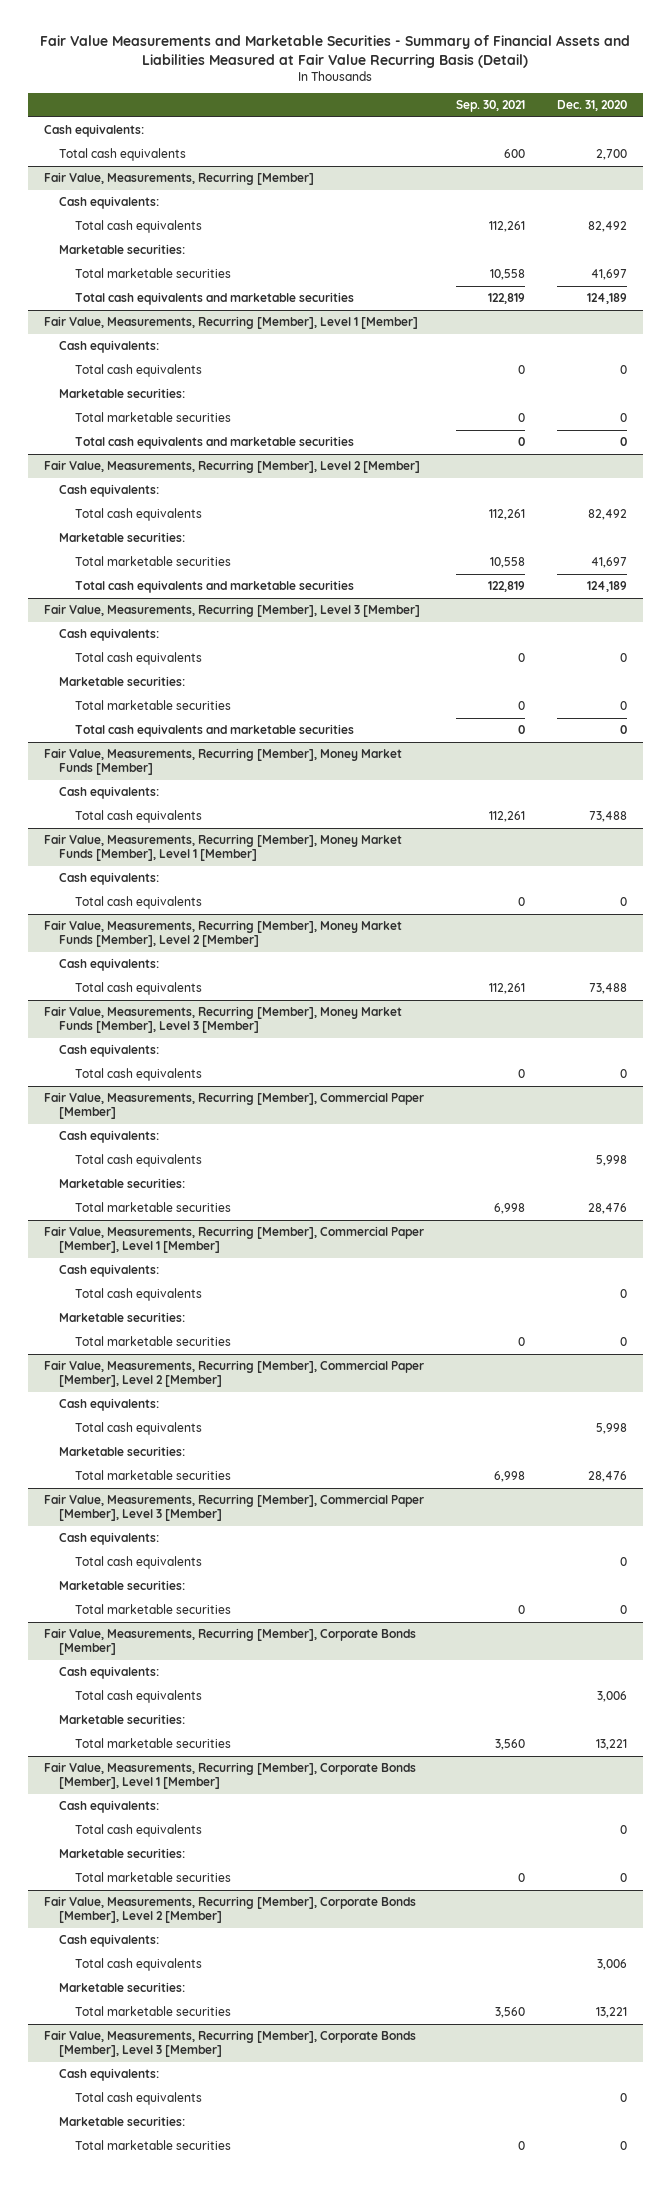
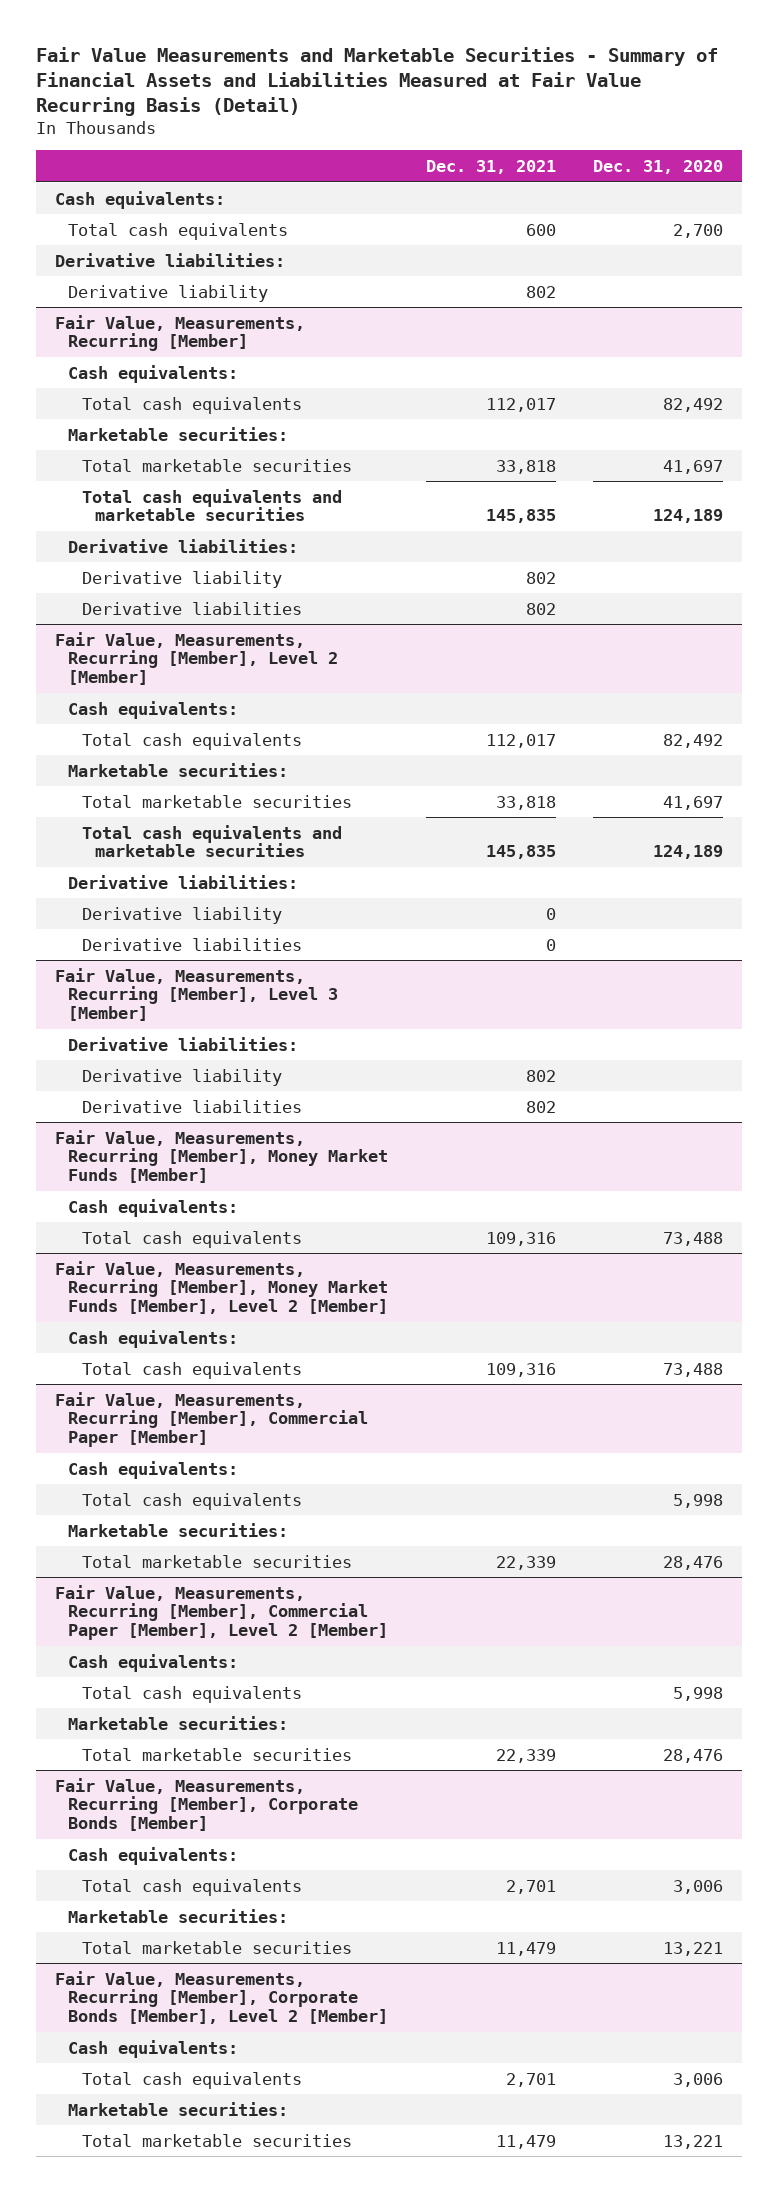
[455,100,525,113] Sep. 30, 2021 -> none
none -> [425,159,556,174] Dec. 31, 2021
none -> [55,252,286,267] Derivative liabilities:
none -> [68,284,269,302] Derivative liability
[43,316,418,330] Fair Value, Measurements, Recurring [Member], Level 1 [Member] -> none
[59,340,160,354] Cash equivalents: -> none
[75,364,203,378] Total cash equivalents -> none
[59,388,186,399] Marketable securities: -> none
[75,412,232,423] Total marketable securities -> none
[75,436,355,450] Total cash equivalents and marketable securities -> none
none -> [68,538,299,553] Derivative liabilities:
none -> [81,570,282,588] Derivative liability
none -> [81,601,302,615] Derivative liabilities
none -> [68,874,299,889] Derivative liabilities:
none -> [81,906,282,924] Derivative liability
none -> [81,937,302,951] Derivative liabilities
[59,628,160,642] Cash equivalents: -> none
[75,652,203,666] Total cash equivalents -> none
[59,676,186,687] Marketable securities: -> none
[75,700,232,711] Total marketable securities -> none
[75,724,355,738] Total cash equivalents and marketable securities -> none
none -> [68,1036,299,1051] Derivative liabilities:
none -> [81,1068,282,1086] Derivative liability
none -> [81,1099,302,1113] Derivative liabilities
[43,834,402,862] Fair Value, Measurements, Recurring [Member], Money Market Funds [Member], Level 1 [Member] -> none
[59,872,160,886] Cash equivalents: -> none
[75,896,203,910] Total cash equivalents -> none
[43,1006,402,1034] Fair Value, Measurements, Recurring [Member], Money Market Funds [Member], Level 3 [Member] -> none
[59,1044,160,1058] Cash equivalents: -> none
[75,1068,203,1082] Total cash equivalents -> none
[43,1226,424,1254] Fair Value, Measurements, Recurring [Member], Commercial Paper [Member], Level 1 [Member] -> none
[59,1264,160,1278] Cash equivalents: -> none
[75,1288,203,1302] Total cash equivalents -> none
[59,1312,186,1323] Marketable securities: -> none
[75,1336,232,1347] Total marketable securities -> none
[43,1494,424,1522] Fair Value, Measurements, Recurring [Member], Commercial Paper [Member], Level 3 [Member] -> none
[59,1532,160,1546] Cash equivalents: -> none
[75,1556,203,1570] Total cash equivalents -> none
[59,1580,186,1591] Marketable securities: -> none
[75,1604,232,1615] Total marketable securities -> none
[43,1762,416,1790] Fair Value, Measurements, Recurring [Member], Corporate Bonds [Member], Level 1 [Member] -> none
[59,1800,160,1814] Cash equivalents: -> none
[75,1824,203,1838] Total cash equivalents -> none
[59,1848,186,1859] Marketable securities: -> none
[75,1872,232,1883] Total marketable securities -> none
[43,2030,416,2058] Fair Value, Measurements, Recurring [Member], Corporate Bonds [Member], Level 3 [Member] -> none
[59,2068,160,2082] Cash equivalents: -> none
[75,2092,203,2106] Total cash equivalents -> none
[59,2116,186,2127] Marketable securities: -> none
[75,2140,232,2151] Total marketable securities -> none

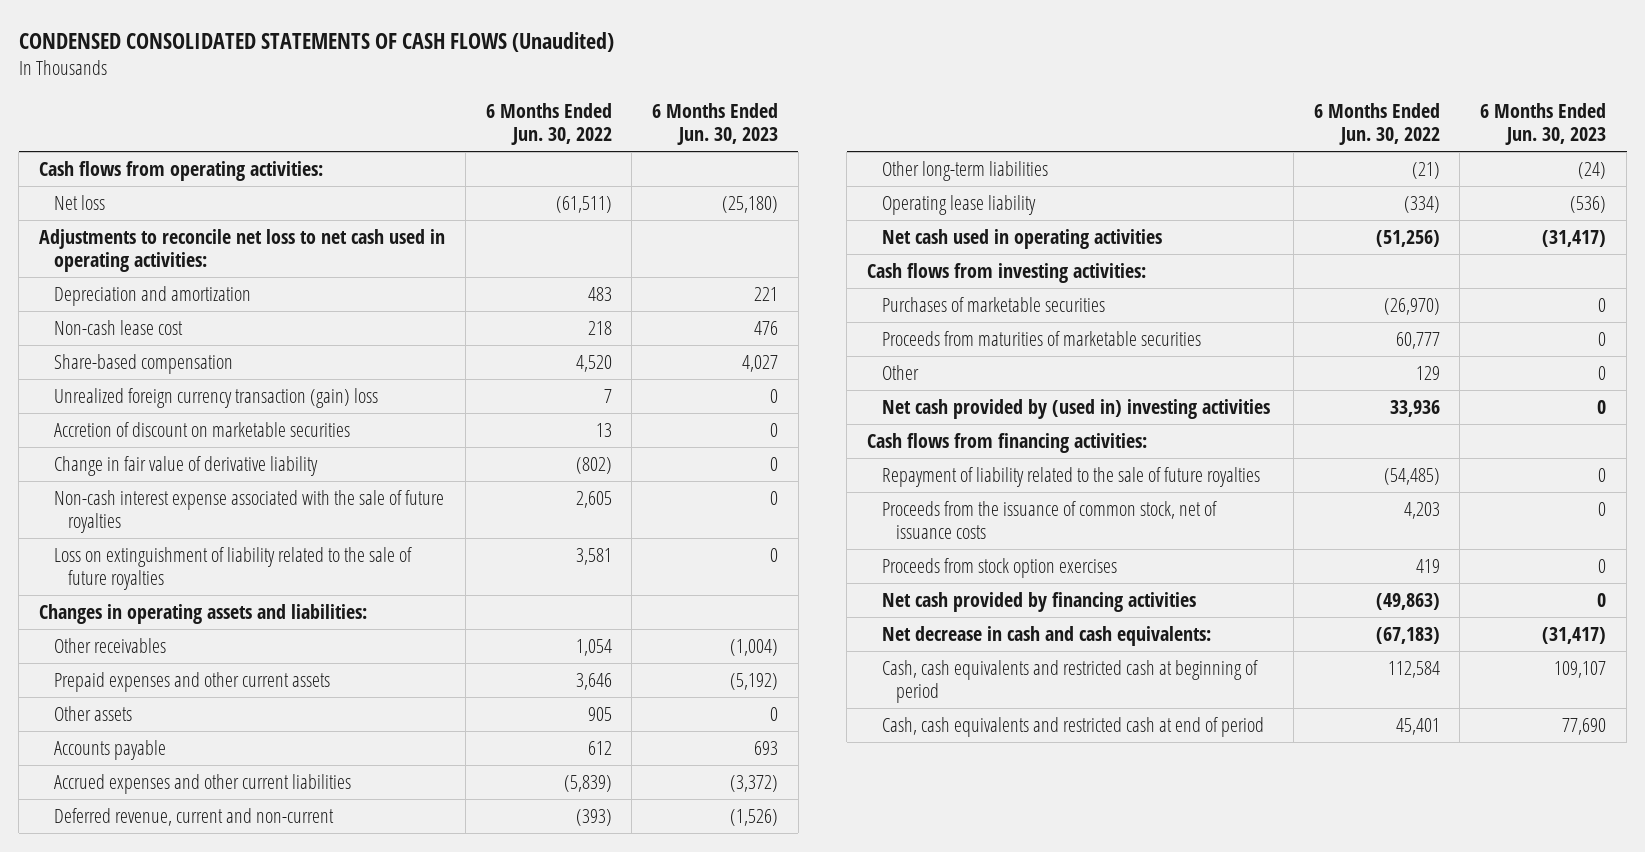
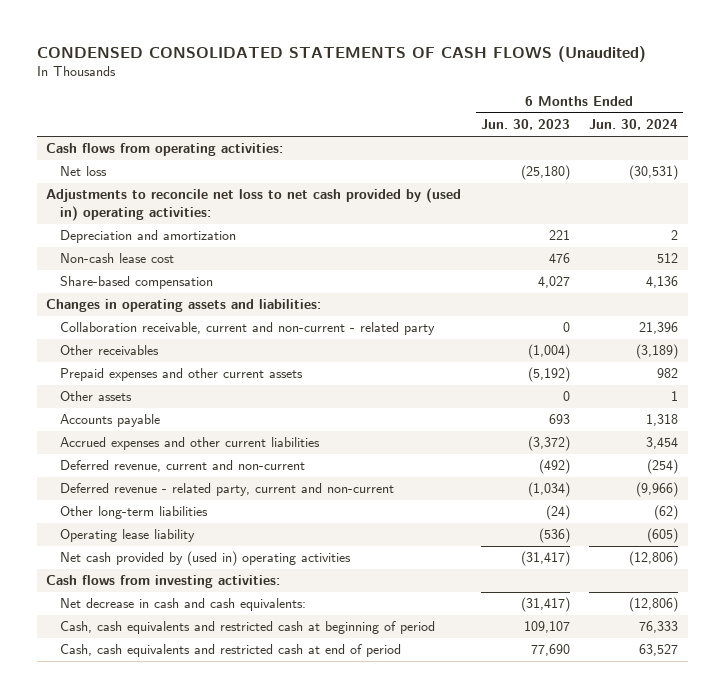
[485,102,612,146] 6 Months Ended Jun. 30, 2022 -> none
none -> [589,119,679,131] Jun. 30, 2024
[39,228,446,273] Adjustments to reconcile net loss to net cash used in operating activities: -> [46,188,462,221] Adjustments to reconcile net loss to net cash provided by (used in) operating activities:
[53,387,378,408] Unrealized foreign currency transaction (gain) loss -> none
[53,421,350,437] Accretion of discount on marketable securities -> none
[53,455,318,476] Change in fair value of derivative liability -> none
[53,489,444,534] Non-cash interest expense associated with the sale of future royalties -> none
[53,546,412,591] Loss on extinguishment of liability related to the sale of future royalties -> none
none -> [59,322,435,336] Collaboration receivable, current and non-current - related party
[730,808,779,826] (1,526) -> [538,459,570,475] (492)
none -> [59,483,394,497] Deferred revenue - related party, current and non-current
[881,228,1162,249] Net cash used in operating activities -> [59,551,351,567] Net cash provided by (used in) operating activities
[881,296,1105,312] Purchases of marketable securities -> none
[881,330,1201,346] Proceeds from maturities of marketable securities -> none
[881,364,919,380] Other -> none
[881,398,1270,419] Net cash provided by (used in) investing activities -> none
[867,432,1148,453] Cash flows from financing activities: -> none
[881,466,1260,487] Repayment of liability related to the sale of future royalties -> none
[881,500,1217,540] Proceeds from the issuance of common stock, net of issuance costs -> none
[881,557,1117,578] Proceeds from stock option exercises -> none
[881,591,1196,612] Net cash provided by financing activities -> none

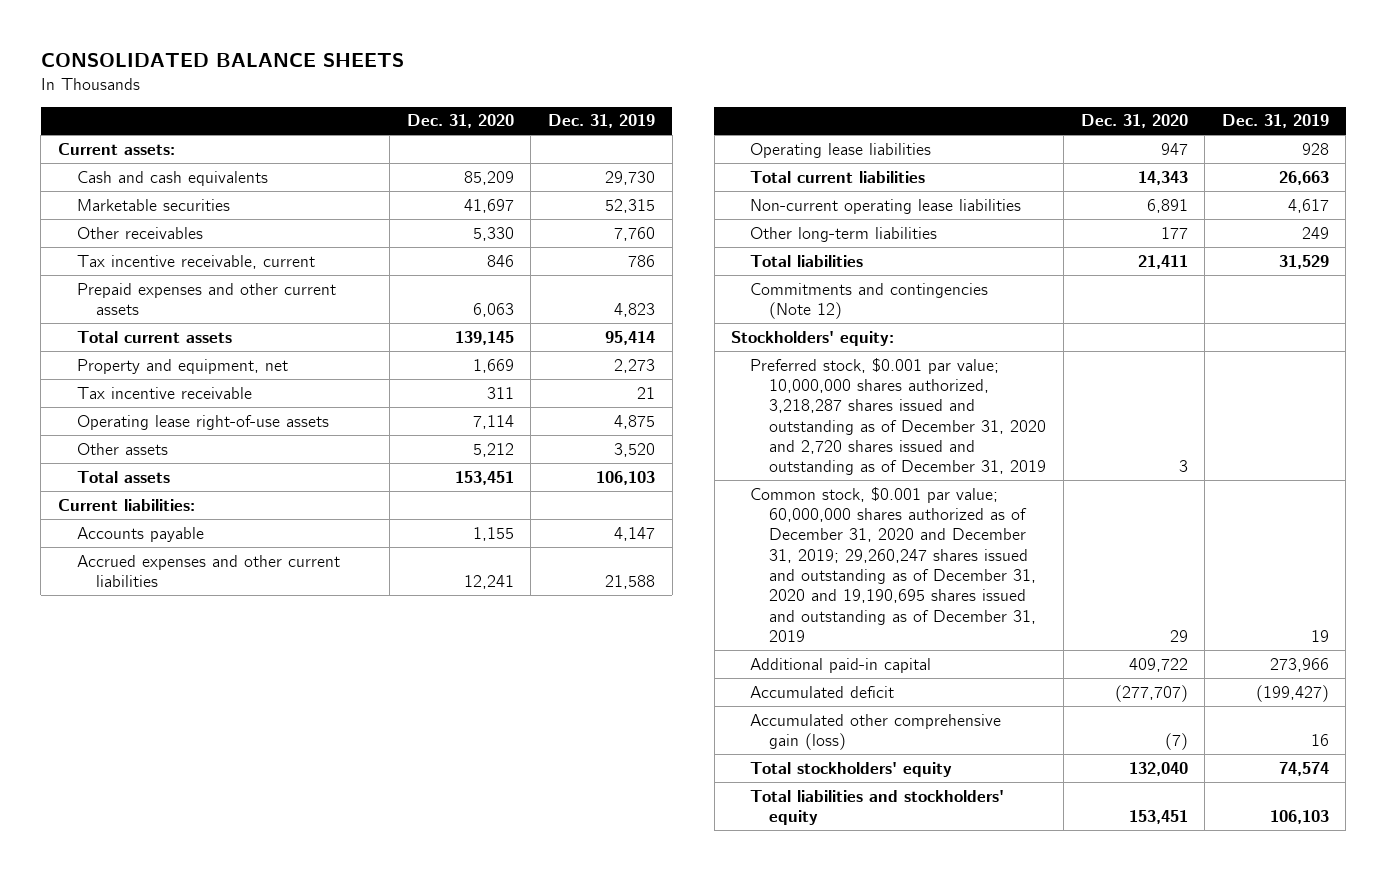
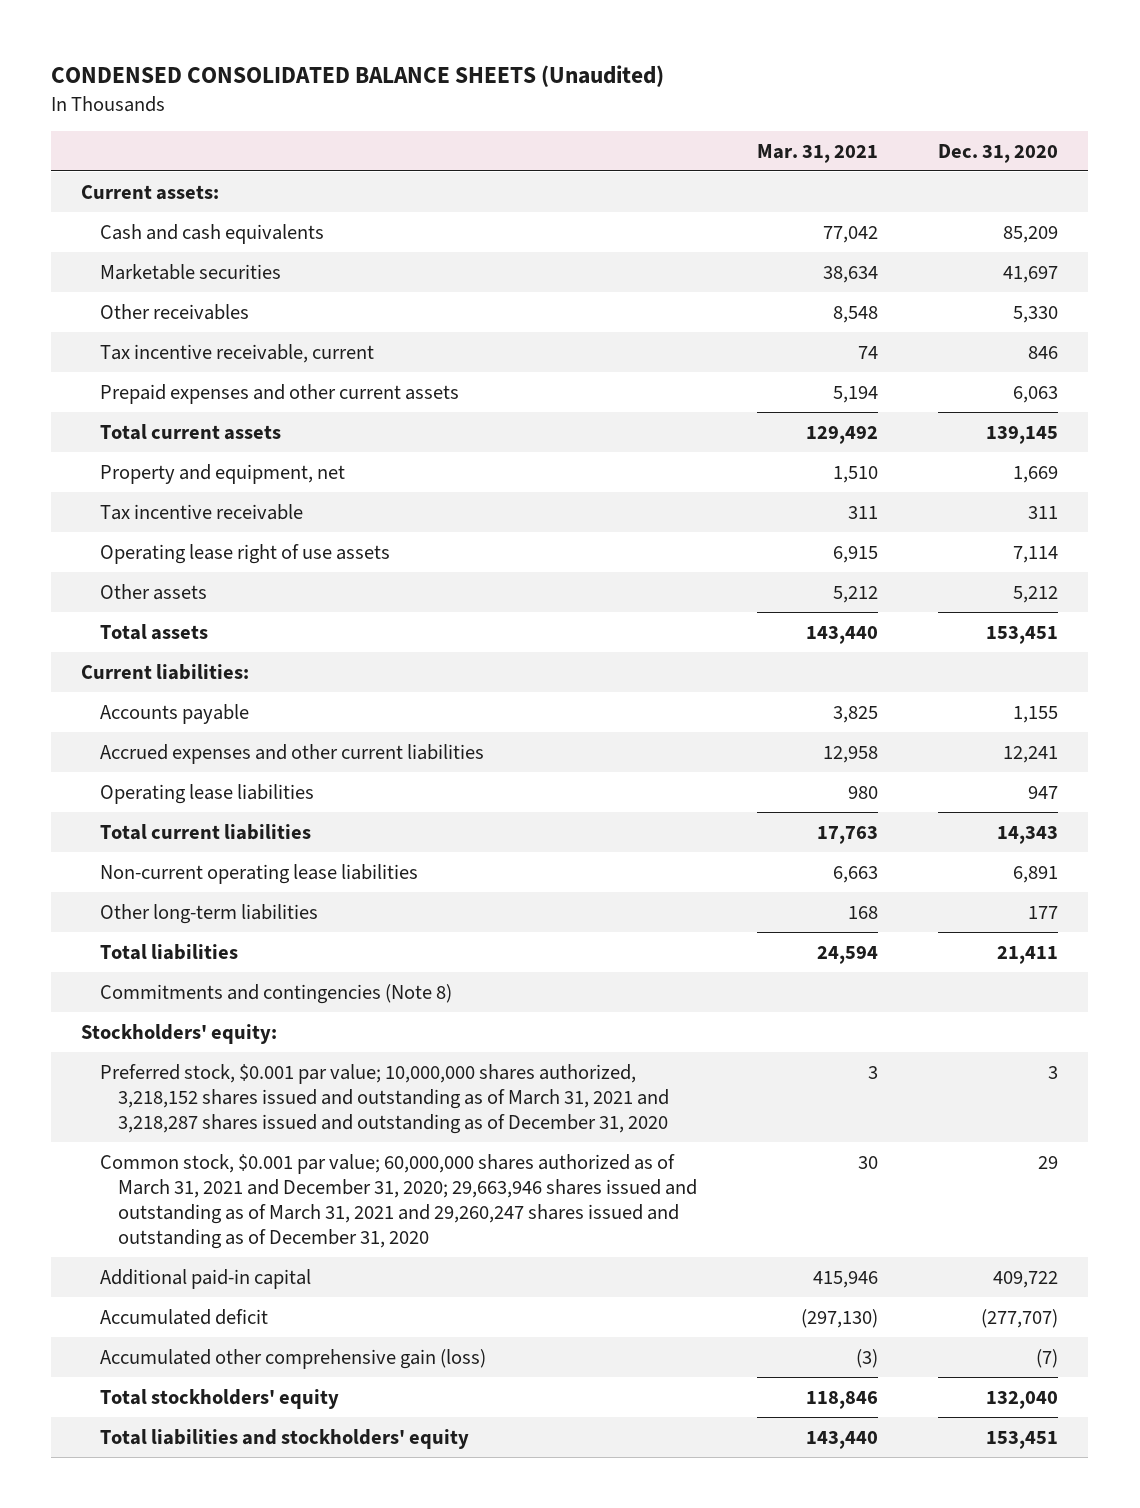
[40,52,404,67] CONSOLIDATED BALANCE SHEETS -> [51,64,665,87] CONDENSED CONSOLIDATED BALANCE SHEETS (Unaudited)
[547,114,655,129] Dec. 31, 2019 -> none
none -> [757,143,879,163] Mar. 31, 2021
[76,414,329,430] Operating lease right-of-use assets -> [99,543,390,564] Operating lease right of use assets
[750,282,989,320] Commitments and contingencies (Note 12) -> [99,983,452,1004] Commitments and contingencies (Note 8)
[750,357,1047,476] Preferred stock, $0.001 par value; 10,000,000 shares authorized, 3,218,287 shares issued and outstanding as of December 31, 2020 and 2,720 shares issued and outstanding as of December 31, 2019 -> [99,1063,670,1134] Preferred stock, $0.001 par value; 10,000,000 shares authorized, 3,218,152 shares issued and outstanding as of March 31, 2021 and 3,218,287 shares issued and outstanding as of December 31, 2020
[750,486,1037,643] Common stock, $0.001 par value; 60,000,000 shares authorized as of December 31, 2020 and December 31, 2019; 29,260,247 shares issued and outstanding as of December 31, 2020 and 19,190,695 shares issued and outstanding as of December 31, 2019 -> [99,1153,698,1249] Common stock, $0.001 par value; 60,000,000 shares authorized as of March 31, 2021 and December 31, 2020; 29,663,946 shares issued and outstanding as of March 31, 2021 and 29,260,247 shares issued and outstanding as of December 31, 2020

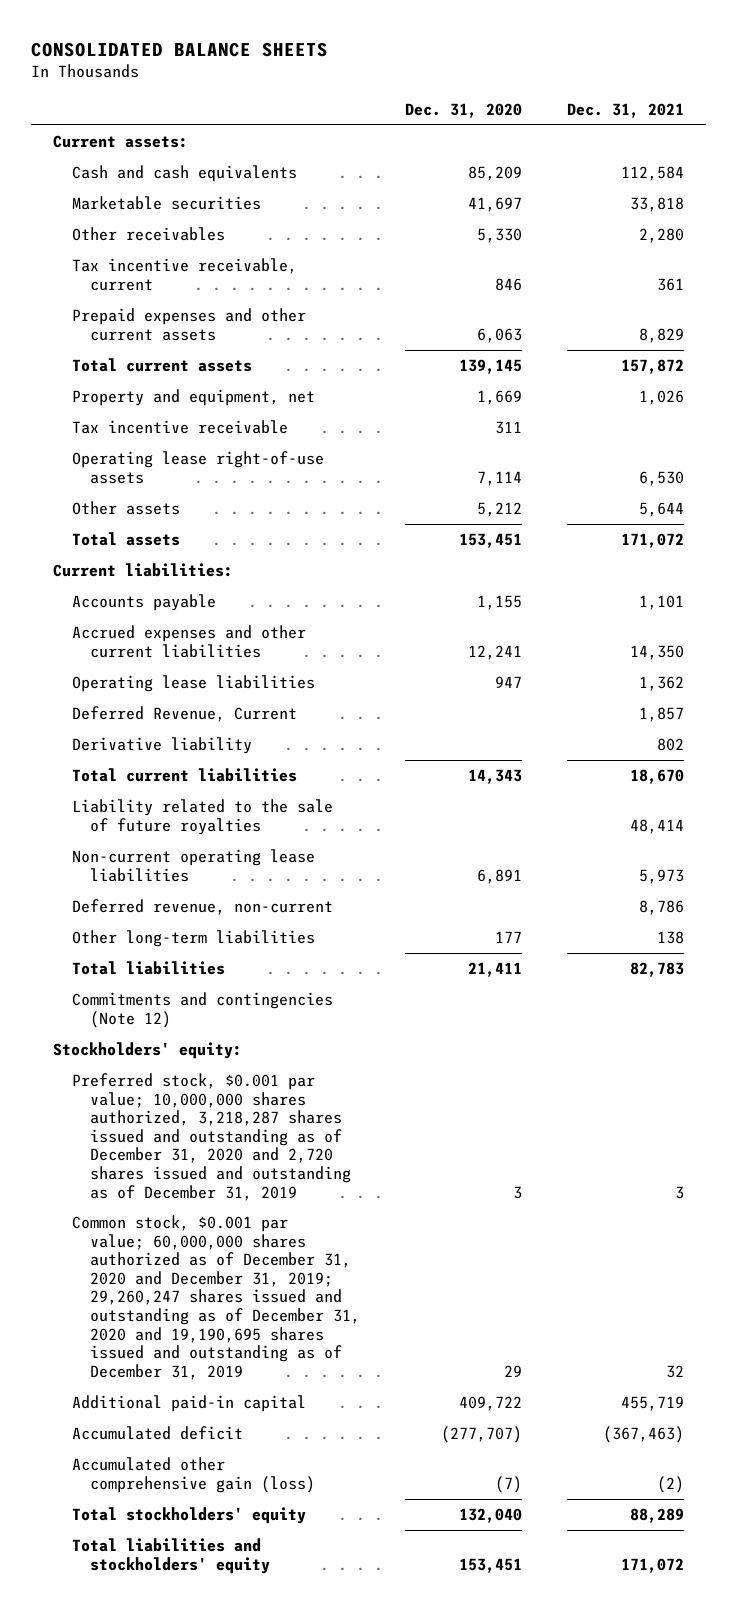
[51,64,665,87] CONDENSED CONSOLIDATED BALANCE SHEETS (Unaudited) -> [30,41,328,57] CONSOLIDATED BALANCE SHEETS
[757,143,879,163] Mar. 31, 2021 -> none
none -> [566,102,684,118] Dec. 31, 2021
[99,543,390,564] Operating lease right of use assets -> [71,451,324,484] Operating lease right-of-use assets
none -> [71,706,297,723] Deferred Revenue, Current
none -> [71,737,252,755] Derivative liability
none -> [71,799,333,835] Liability related to the sale of future royalties
none -> [71,899,333,916] Deferred revenue, non-current
[99,983,452,1004] Commitments and contingencies (Note 8) -> [71,992,333,1028] Commitments and contingencies (Note 12)
[99,1063,670,1134] Preferred stock, $0.001 par value; 10,000,000 shares authorized, 3,218,152 shares issued and outstanding as of March 31, 2021 and 3,218,287 shares issued and outstanding as of December 31, 2020 -> [71,1073,352,1201] Preferred stock, $0.001 par value; 10,000,000 shares authorized, 3,218,287 shares issued and outstanding as of December 31, 2020 and 2,720 shares issued and outstanding as of December 31, 2019
[99,1153,698,1249] Common stock, $0.001 par value; 60,000,000 shares authorized as of March 31, 2021 and December 31, 2020; 29,663,946 shares issued and outstanding as of March 31, 2021 and 29,260,247 shares issued and outstanding as of December 31, 2020 -> [71,1215,361,1380] Common stock, $0.001 par value; 60,000,000 shares authorized as of December 31, 2020 and December 31, 2019; 29,260,247 shares issued and outstanding as of December 31, 2020 and 19,190,695 shares issued and outstanding as of December 31, 2019

